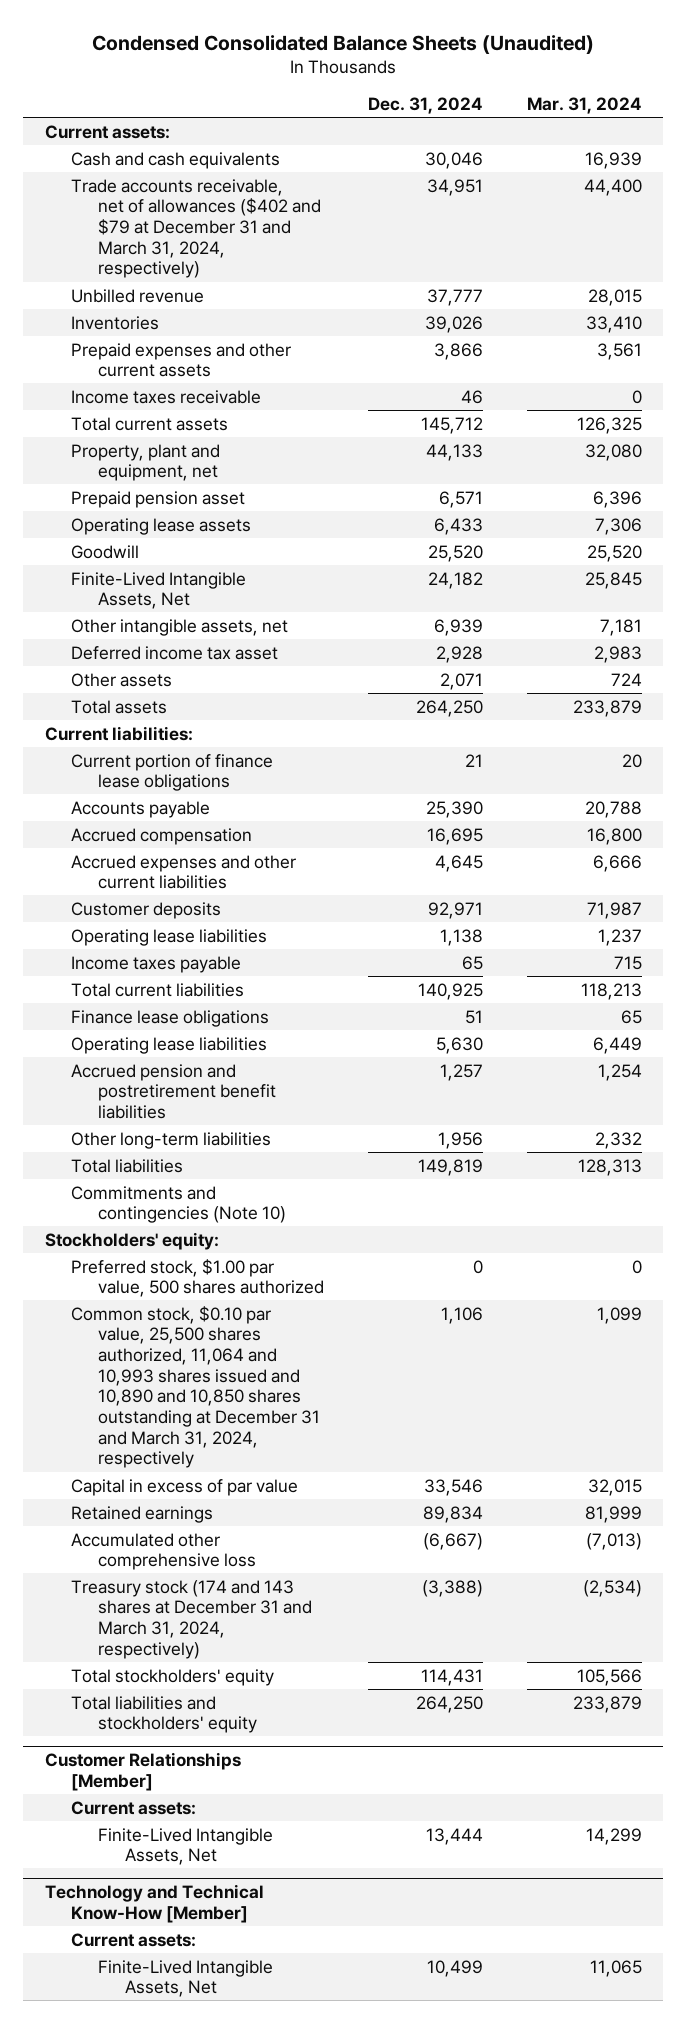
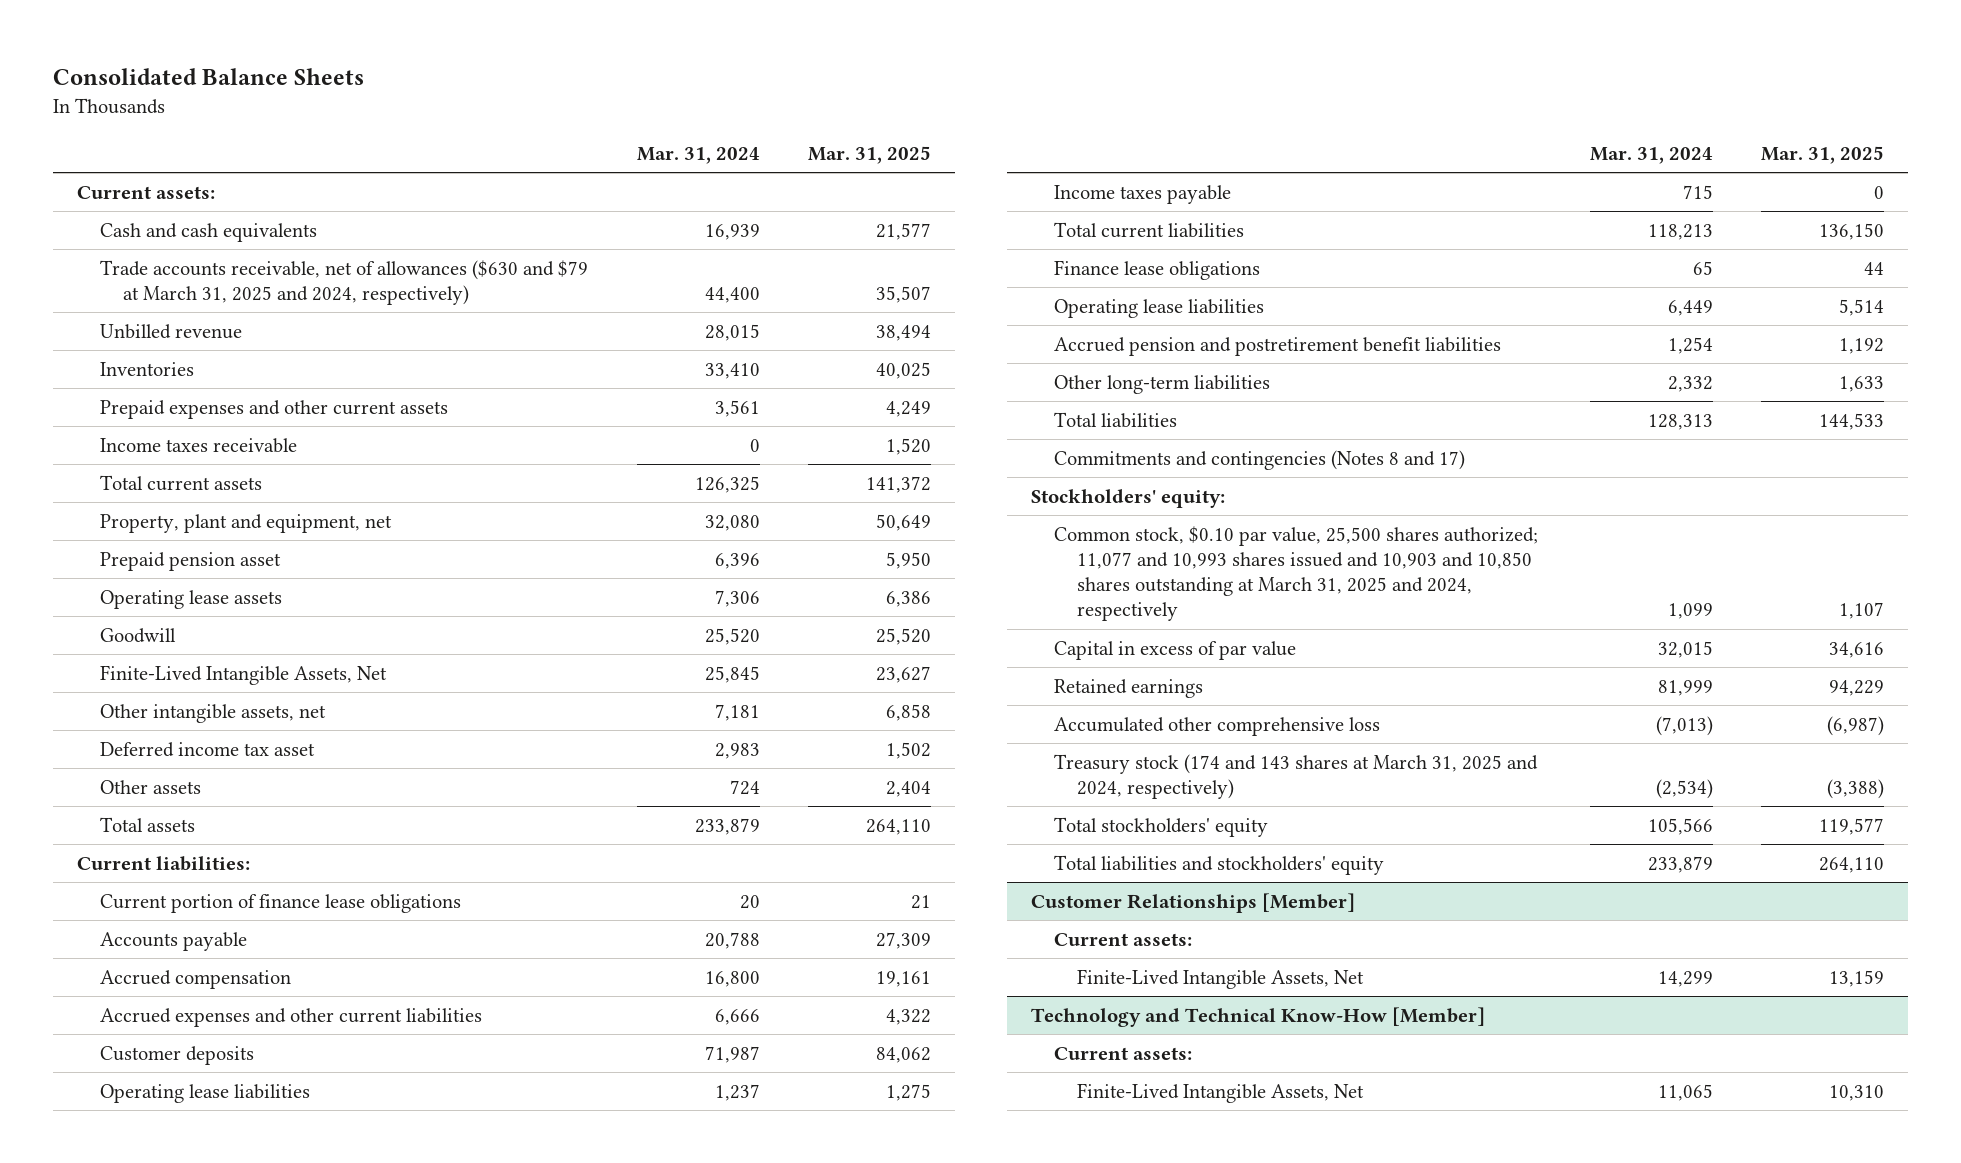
[92,34,595,54] Condensed Consolidated Balance Sheets (Unaudited) -> [53,68,365,86] Consolidated Balance Sheets
[367,97,483,115] Dec. 31, 2024 -> none
none -> [807,145,931,164] Mar. 31, 2025
[71,178,322,279] Trade accounts receivable, net of allowances ($402 and $79 at December 31 and March 31, 2024, respectively) -> [100,259,589,305] Trade accounts receivable, net of allowances ($630 and $79 at March 31, 2025 and 2024, respectively)
[71,1185,287,1224] Commitments and contingencies (Note 10) -> [1053,449,1465,470] Commitments and contingencies (Notes 8 and 17)
[71,1258,325,1298] Preferred stock, $1.00 par value, 500 shares authorized -> none
[71,1305,321,1469] Common stock, $0.10 par value, 25,500 shares authorized, 11,064 and 10,993 shares issued and 10,890 and 10,850 shares outstanding at December 31 and March 31, 2024, respectively -> [1053,525,1538,622] Common stock, $0.10 par value, 25,500 shares authorized; 11,077 and 10,993 shares issued and 10,903 and 10,850 shares outstanding at March 31, 2025 and 2024, respectively
[71,1579,313,1659] Treasury stock (174 and 143 shares at December 31 and March 31, 2024, respectively) -> [1053,753,1538,799] Treasury stock (174 and 143 shares at March 31, 2025 and 2024, respectively)

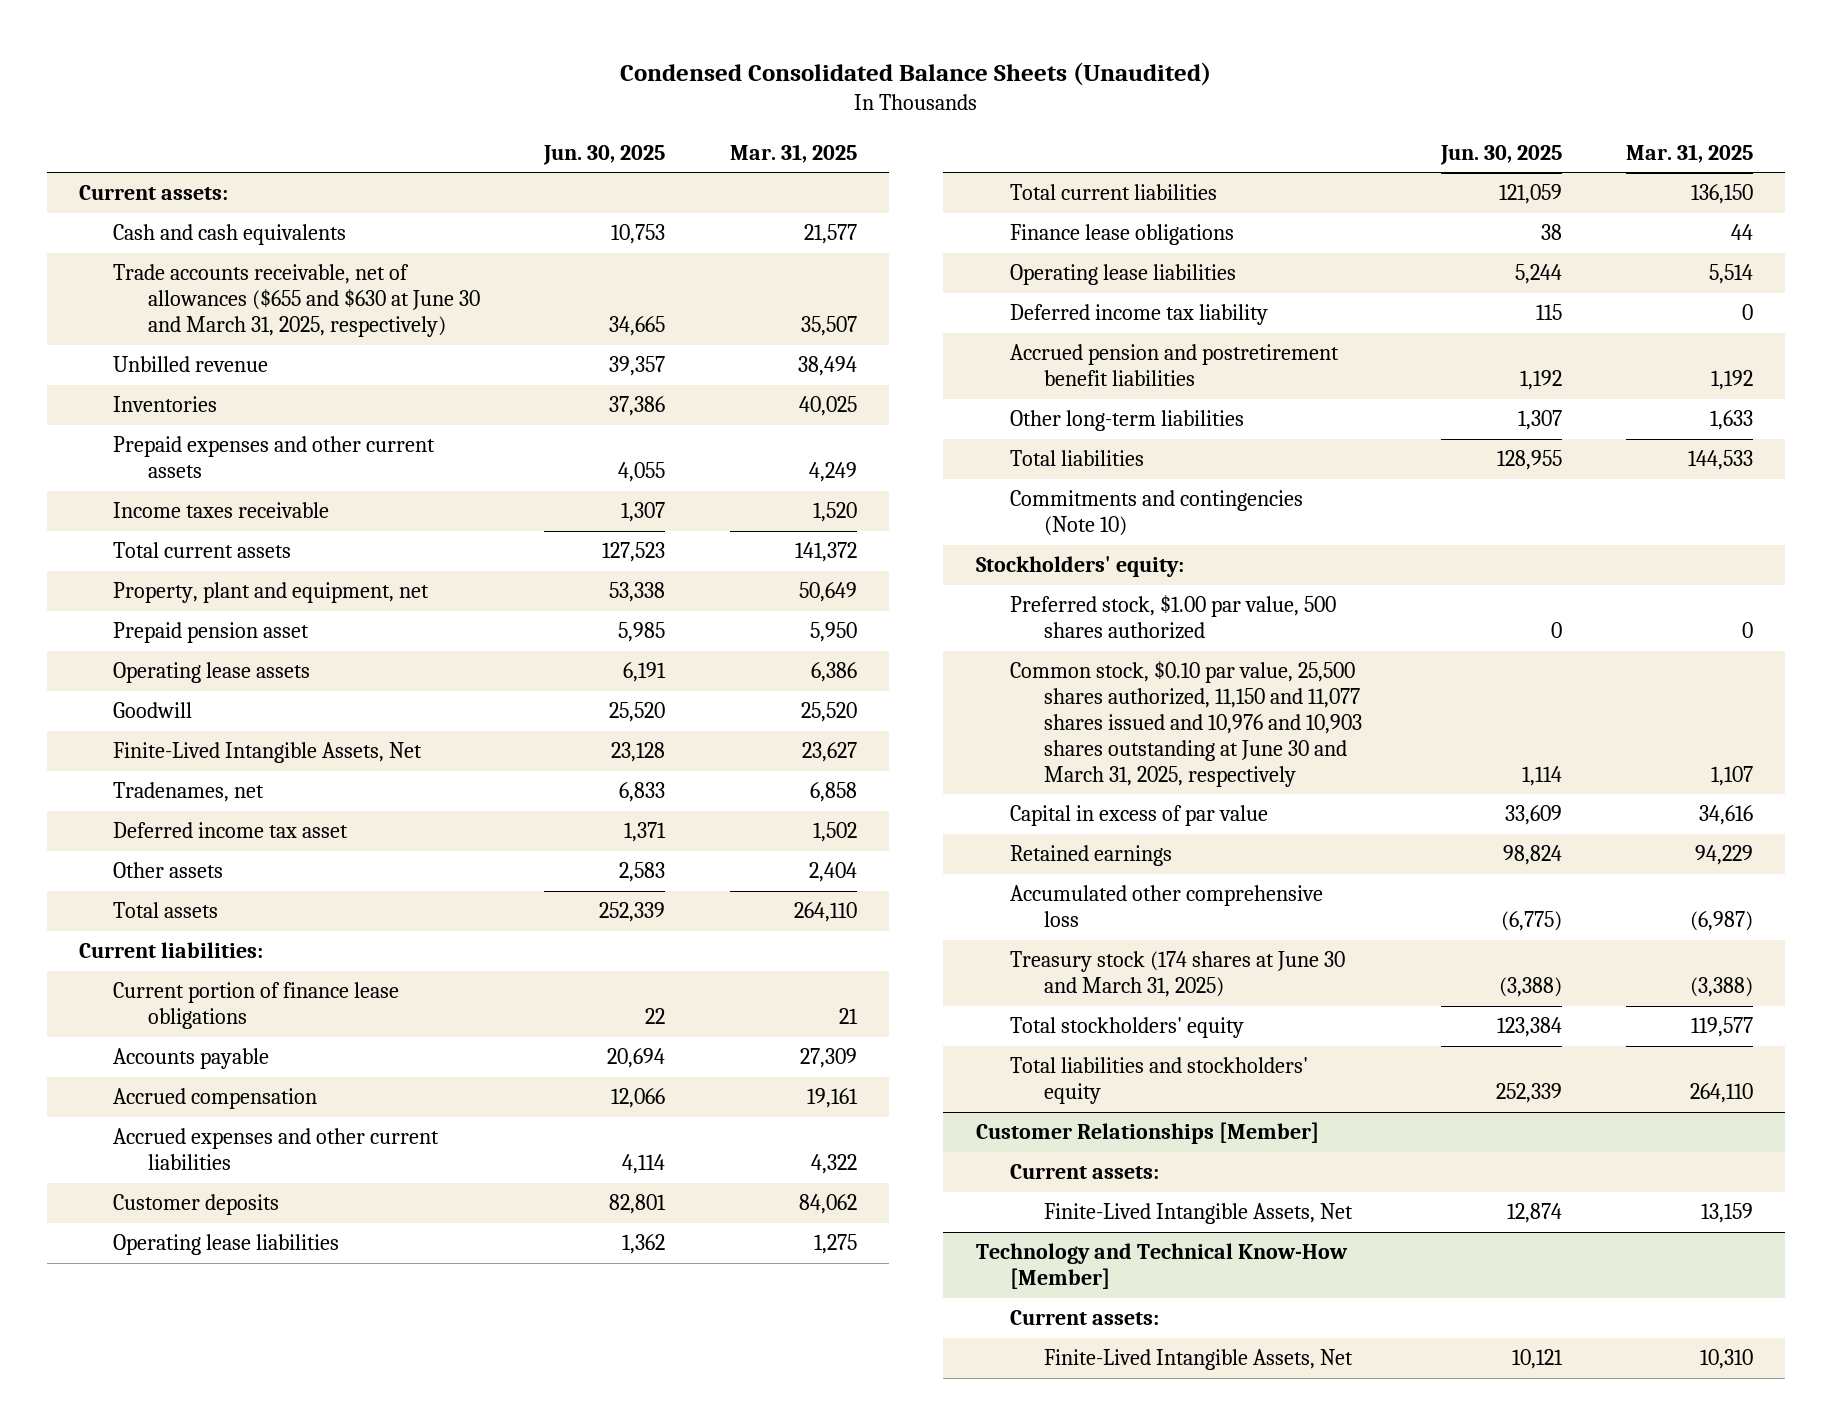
[53,68,365,86] Consolidated Balance Sheets -> [620,61,1212,86] Condensed Consolidated Balance Sheets (Unaudited)
[636,146,760,164] Mar. 31, 2024 -> none
none -> [543,144,666,165] Jun. 30, 2025
[100,259,589,305] Trade accounts receivable, net of allowances ($630 and $79 at March 31, 2025 and 2024, respectively) -> [113,264,480,338] Trade accounts receivable, net of allowances ($655 and $630 at June 30 and March 31, 2025, respectively)
[100,703,327,723] Other intangible assets, net -> [113,782,265,803] Tradenames, net
[1053,184,1231,204] Income taxes payable -> none
none -> [1009,304,1268,326] Deferred income tax liability
[1053,449,1465,470] Commitments and contingencies (Notes 8 and 17) -> [1009,490,1303,537] Commitments and contingencies (Note 10)
none -> [1009,595,1336,640] Preferred stock, $1.00 par value, 500 shares authorized
[1053,525,1538,622] Common stock, $0.10 par value, 25,500 shares authorized; 11,077 and 10,993 shares issued and 10,903 and 10,850 shares outstanding at March 31, 2025 and 2024, respectively -> [1009,661,1363,787] Common stock, $0.10 par value, 25,500 shares authorized, 11,150 and 11,077 shares issued and 10,976 and 10,903 shares outstanding at June 30 and March 31, 2025, respectively
[1053,753,1538,799] Treasury stock (174 and 143 shares at March 31, 2025 and 2024, respectively) -> [1009,951,1345,998] Treasury stock (174 shares at June 30 and March 31, 2025)

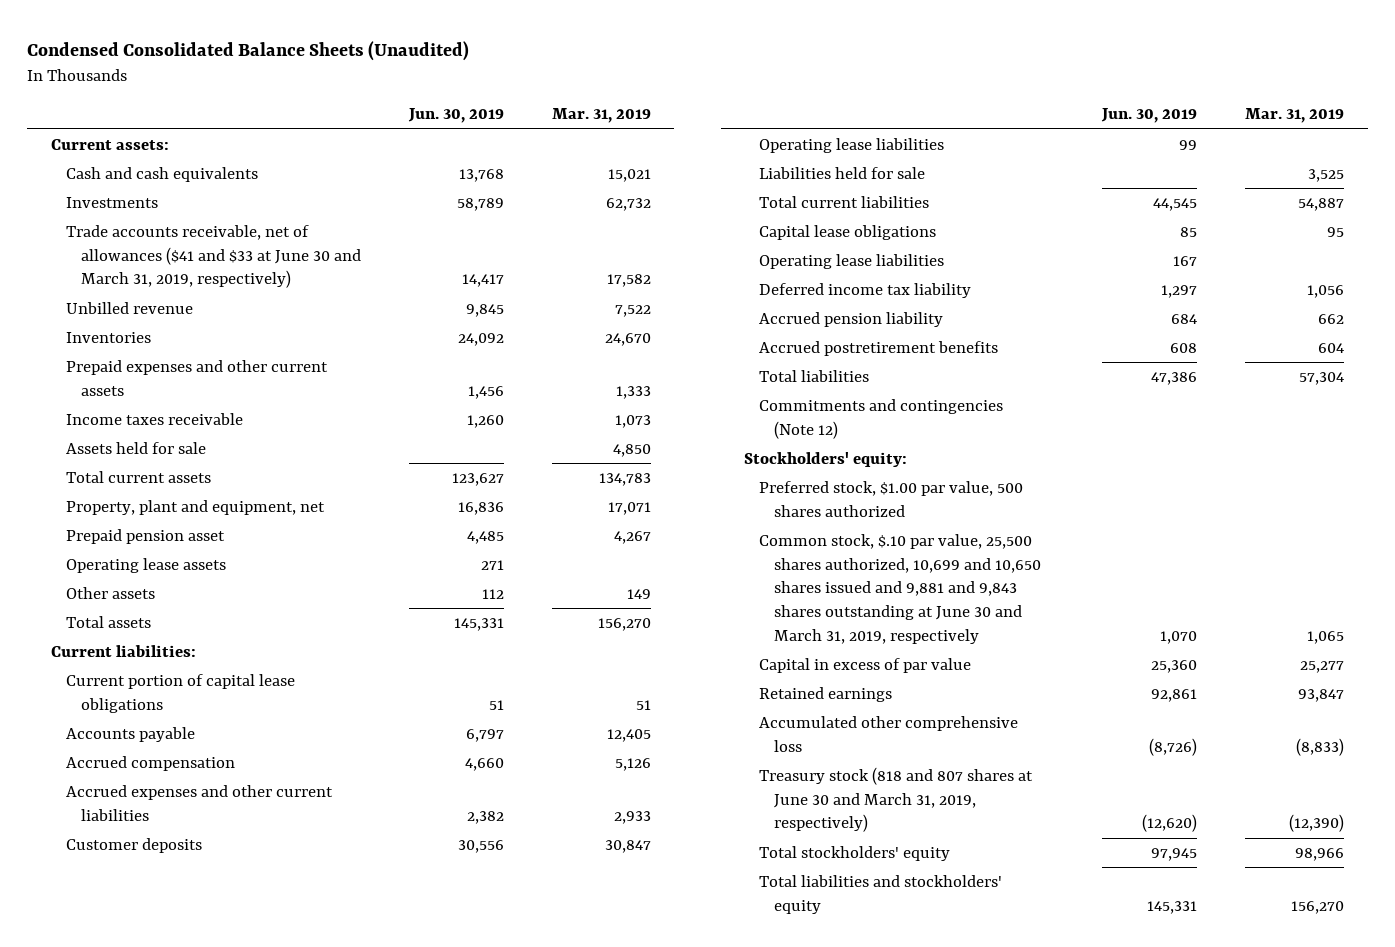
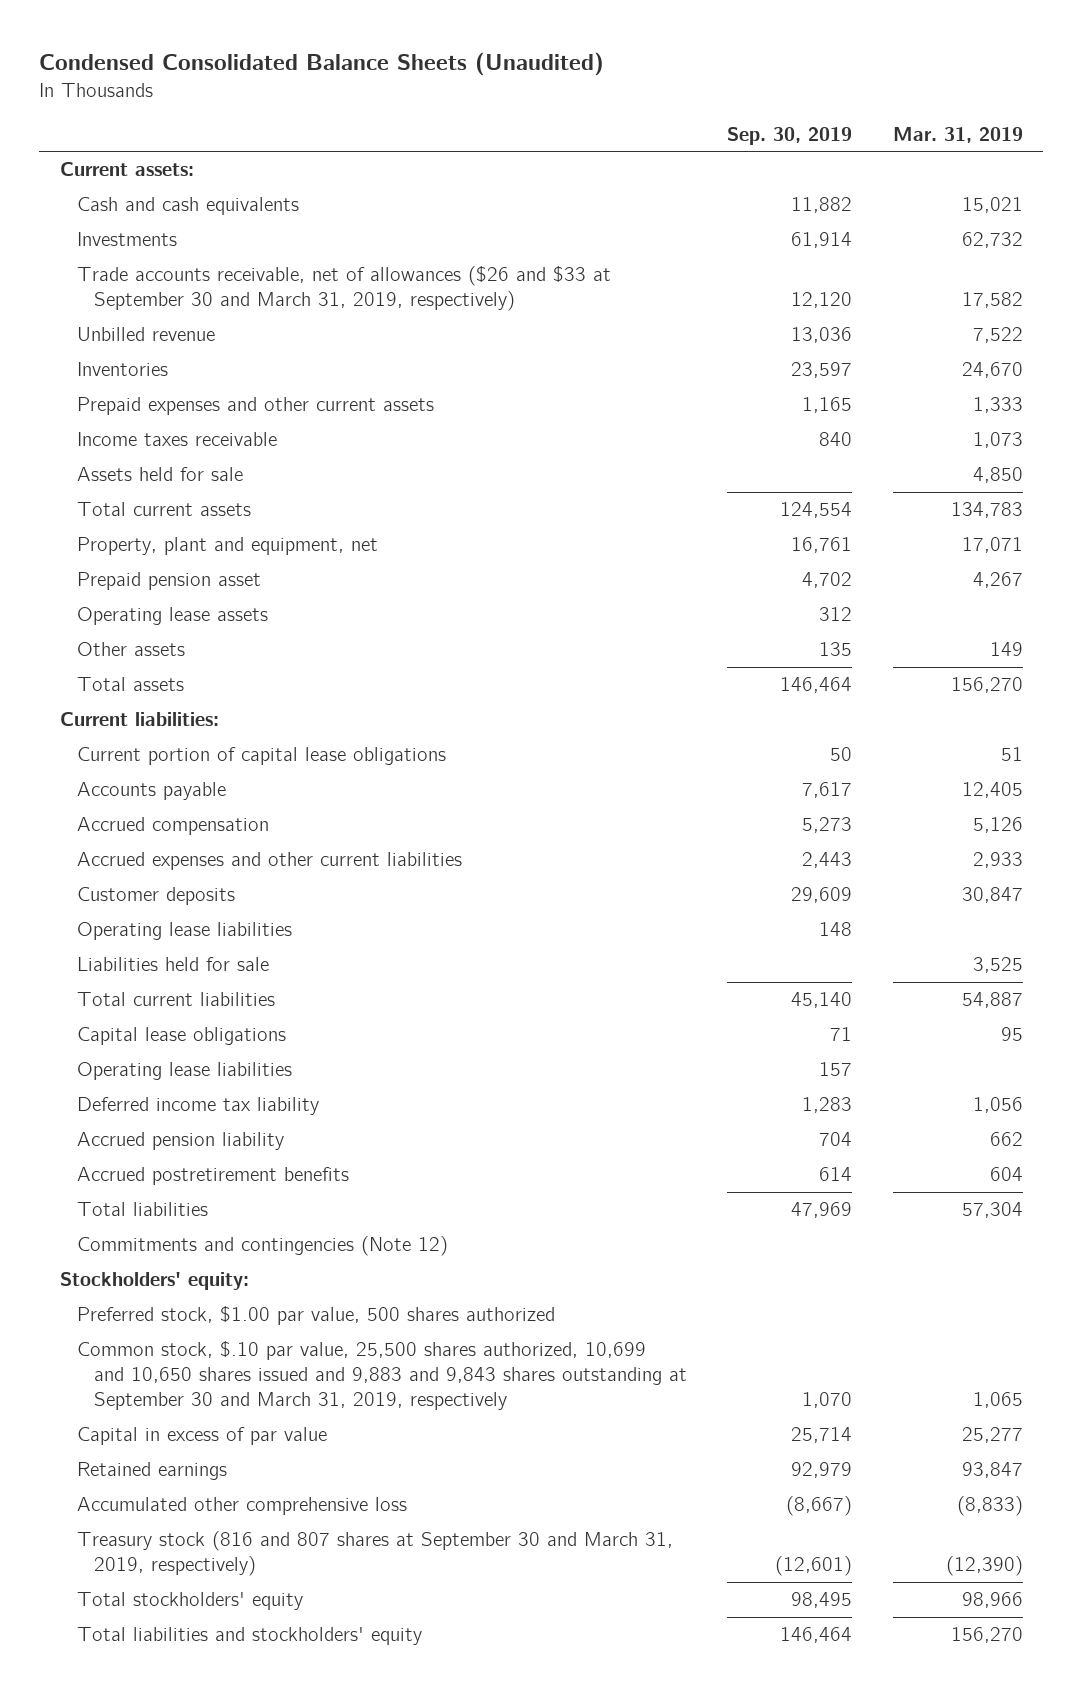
[407,108,504,124] Jun. 30, 2019 -> none
none -> [727,126,853,145] Sep. 30, 2019
[66,224,362,289] Trade accounts receivable, net of allowances ($41 and $33 at June 30 and March 31, 2019, respectively) -> [76,266,611,312] Trade accounts receivable, net of allowances ($26 and $33 at September 30 and March 31, 2019, respectively)
[759,533,1042,644] Common stock, $.10 par value, 25,500 shares authorized, 10,699 and 10,650 shares issued and 9,881 and 9,843 shares outstanding at June 30 and March 31, 2019, respectively -> [76,1341,687,1411] Common stock, $.10 par value, 25,500 shares authorized, 10,699 and 10,650 shares issued and 9,883 and 9,843 shares outstanding at September 30 and March 31, 2019, respectively
[759,766,1034,833] Treasury stock (818 and 807 shares at June 30 and March 31, 2019, respectively) -> [76,1531,673,1577] Treasury stock (816 and 807 shares at September 30 and March 31, 2019, respectively)

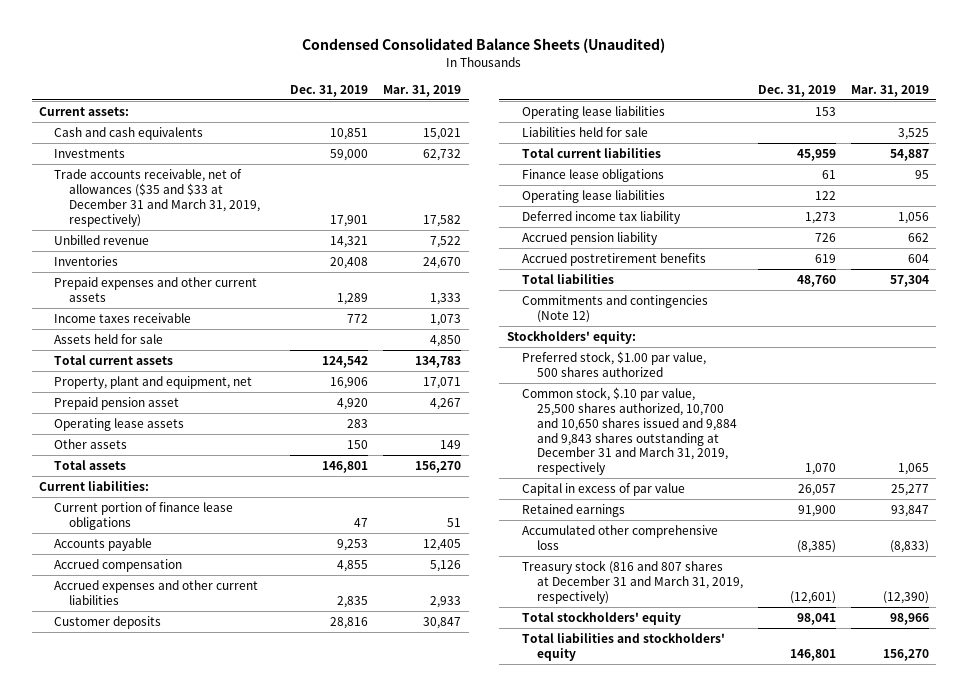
[727,126,853,145] Sep. 30, 2019 -> none
none -> [290,84,369,97] Dec. 31, 2019
[76,266,611,312] Trade accounts receivable, net of allowances ($26 and $33 at September 30 and March 31, 2019, respectively) -> [54,168,261,227] Trade accounts receivable, net of allowances ($35 and $33 at December 31 and March 31, 2019, respectively)
[76,747,446,766] Current portion of capital lease obligations -> [54,501,234,530] Current portion of finance lease obligations
[76,1027,286,1046] Capital lease obligations -> [521,168,664,182] Finance lease obligations
[76,1341,687,1411] Common stock, $.10 par value, 25,500 shares authorized, 10,699 and 10,650 shares issued and 9,883 and 9,843 shares outstanding at September 30 and March 31, 2019, respectively -> [521,386,737,476] Common stock, $.10 par value, 25,500 shares authorized, 10,700 and 10,650 shares issued and 9,884 and 9,843 shares outstanding at December 31 and March 31, 2019, respectively
[76,1531,673,1577] Treasury stock (816 and 807 shares at September 30 and March 31, 2019, respectively) -> [521,559,743,604] Treasury stock (816 and 807 shares at December 31 and March 31, 2019, respectively)

